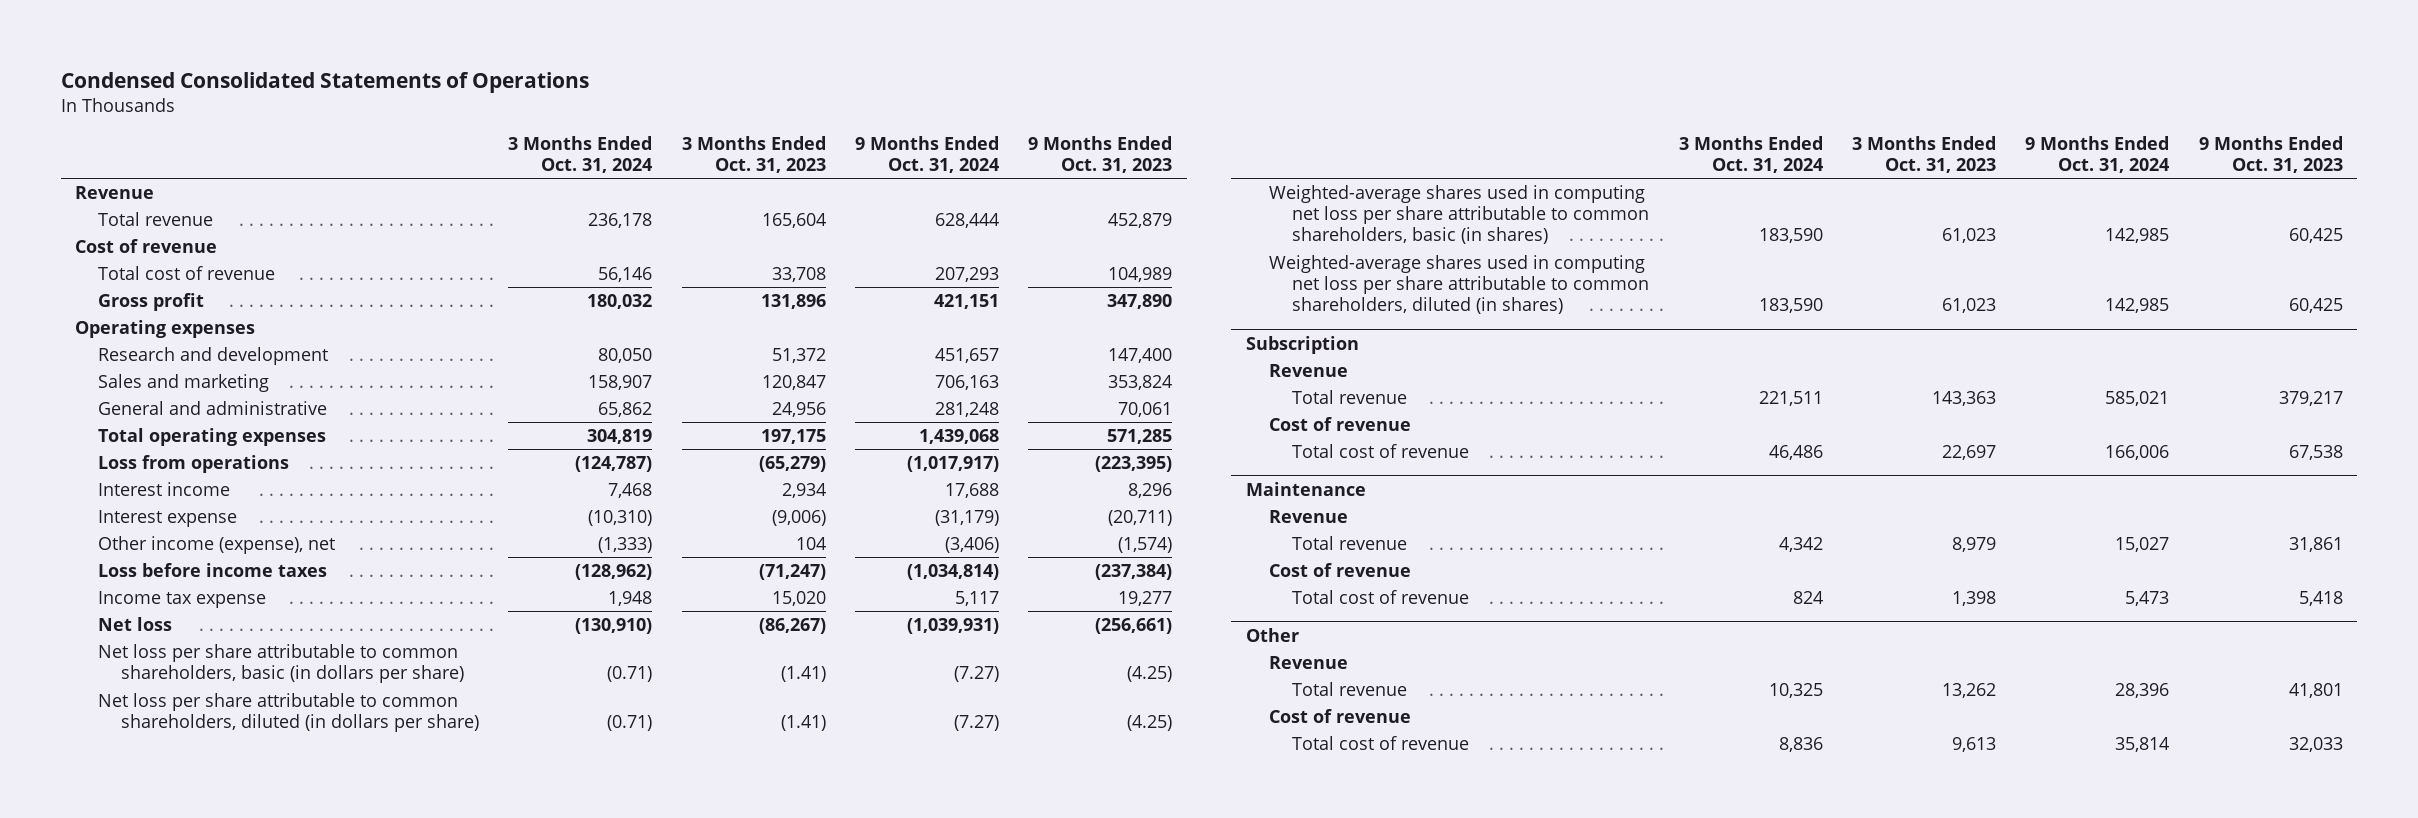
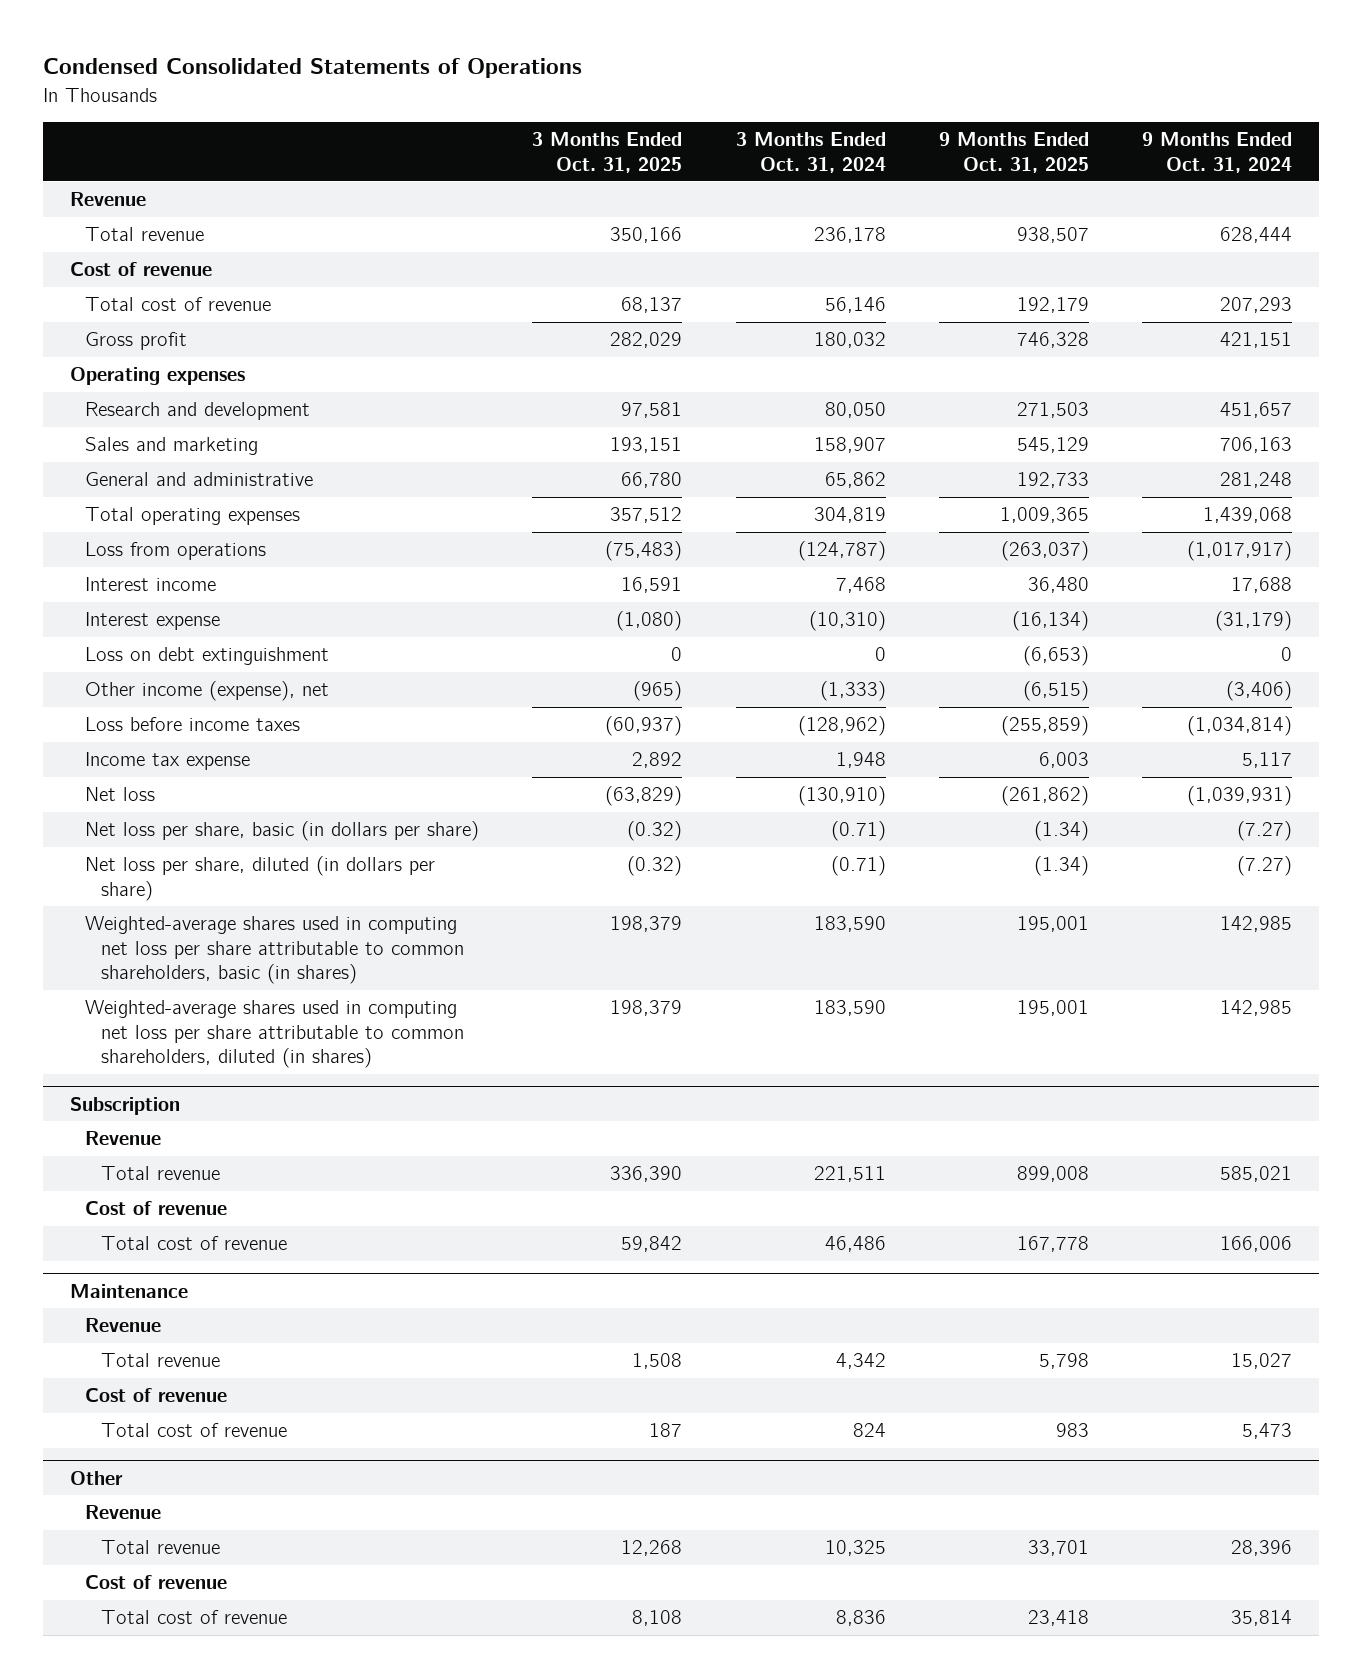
[681,135,826,173] 3 Months Ended Oct. 31, 2023 -> none
[1028,135,1173,173] 9 Months Ended Oct. 31, 2023 -> none
none -> [532,131,683,173] 3 Months Ended Oct. 31, 2025
none -> [938,131,1089,173] 9 Months Ended Oct. 31, 2025
none -> [85,647,330,666] Loss on debt extinguishment
[98,643,465,684] Net loss per share attributable to common shareholders, basic (in dollars per share) -> [85,821,480,842] Net loss per share, basic (in dollars per share)
[98,692,480,733] Net loss per share attributable to common shareholders, diluted (in dollars per share) -> [85,856,436,901] Net loss per share, diluted (in dollars per share)

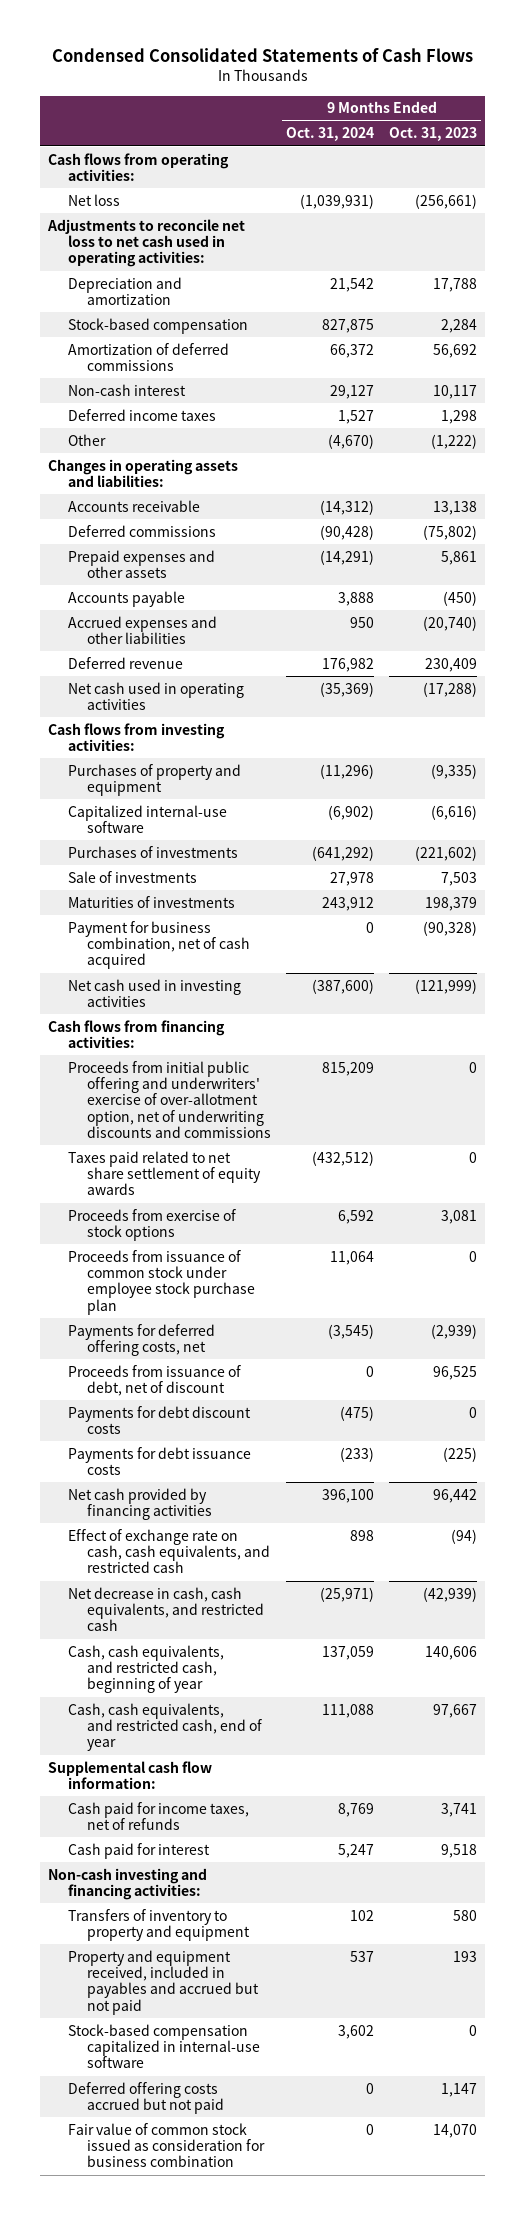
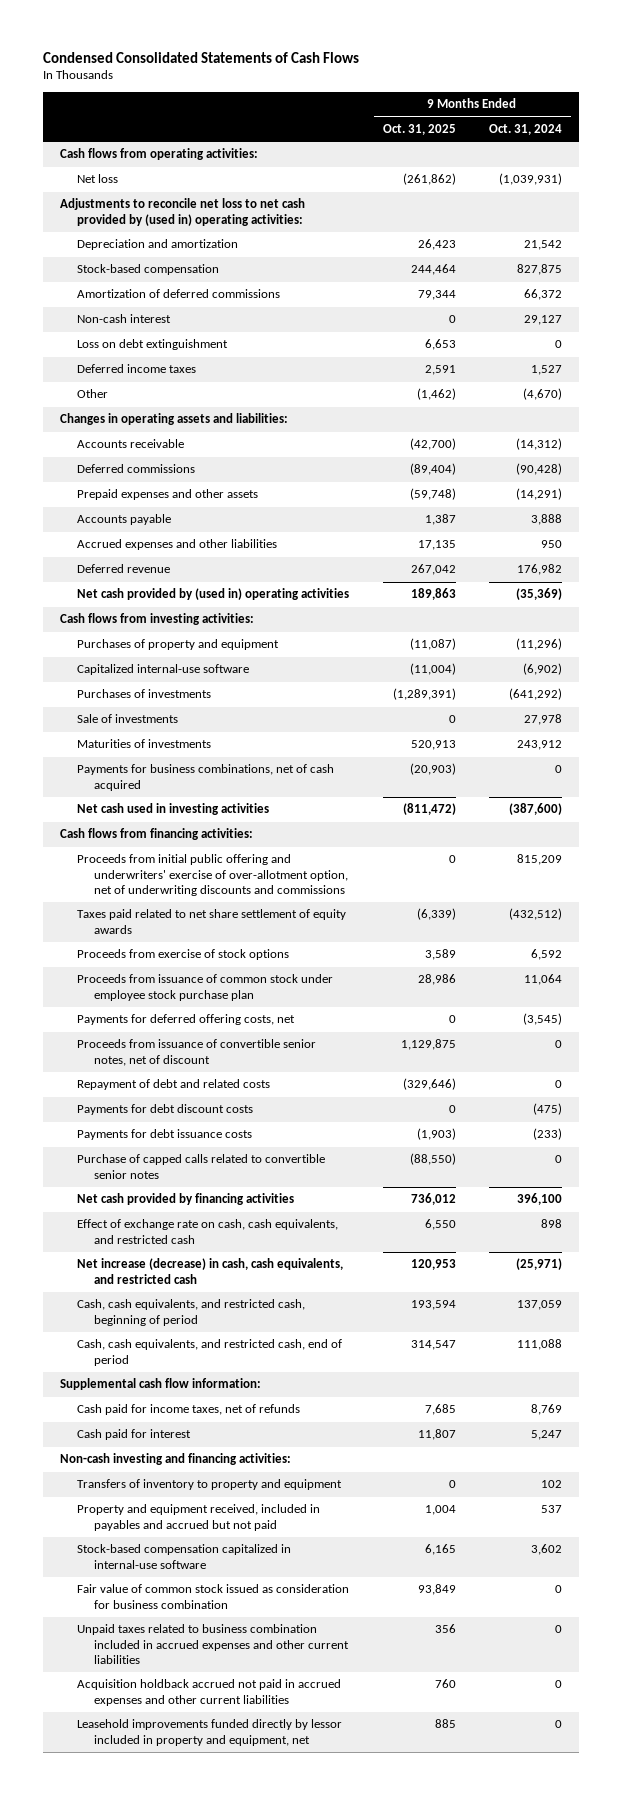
[389,127,478,142] Oct. 31, 2023 -> none
none -> [382,123,456,135] Oct. 31, 2025
[46,218,245,268] Adjustments to reconcile net loss to net cash used in operating activities: -> [60,198,306,226] Adjustments to reconcile net loss to net cash provided by (used in) operating activities:
none -> [76,339,228,351] Loss on debt extinguishment
[67,681,244,711] Net cash used in operating activities -> [76,588,349,601] Net cash provided by (used in) operating activities
[67,920,251,970] Payment for business combination, net of cash acquired -> [76,764,334,791] Payments for business combinations, net of cash acquired
[67,1364,241,1397] Proceeds from issuance of debt, net of discount -> [76,1039,316,1066] Proceeds from issuance of convertible senior notes, net of discount
none -> [76,1079,270,1091] Repayment of debt and related costs
none -> [76,1154,325,1179] Purchase of capped calls related to convertible senior notes
[67,1586,265,1632] Net decrease in cash, cash equivalents, and restricted cash -> [76,1258,343,1284] Net increase (decrease) in cash, cash equivalents, and restricted cash
[67,1644,224,1694] Cash, cash equivalents, and restricted cash, beginning of year -> [76,1299,305,1326] Cash, cash equivalents, and restricted cash, beginning of period
[67,1702,263,1752] Cash, cash equivalents, and restricted cash, end of year -> [76,1339,342,1366] Cash, cash equivalents, and restricted cash, end of period
[67,2081,225,2115] Deferred offering costs accrued but not paid -> none
none -> [76,1624,349,1665] Unpaid taxes related to business combination included in accrued expenses and other current liabilities
none -> [76,1679,341,1706] Acquisition holdback accrued not paid in accrued expenses and other current liabilities
none -> [76,1719,342,1746] Leasehold improvements funded directly by lessor included in property and equipment, net

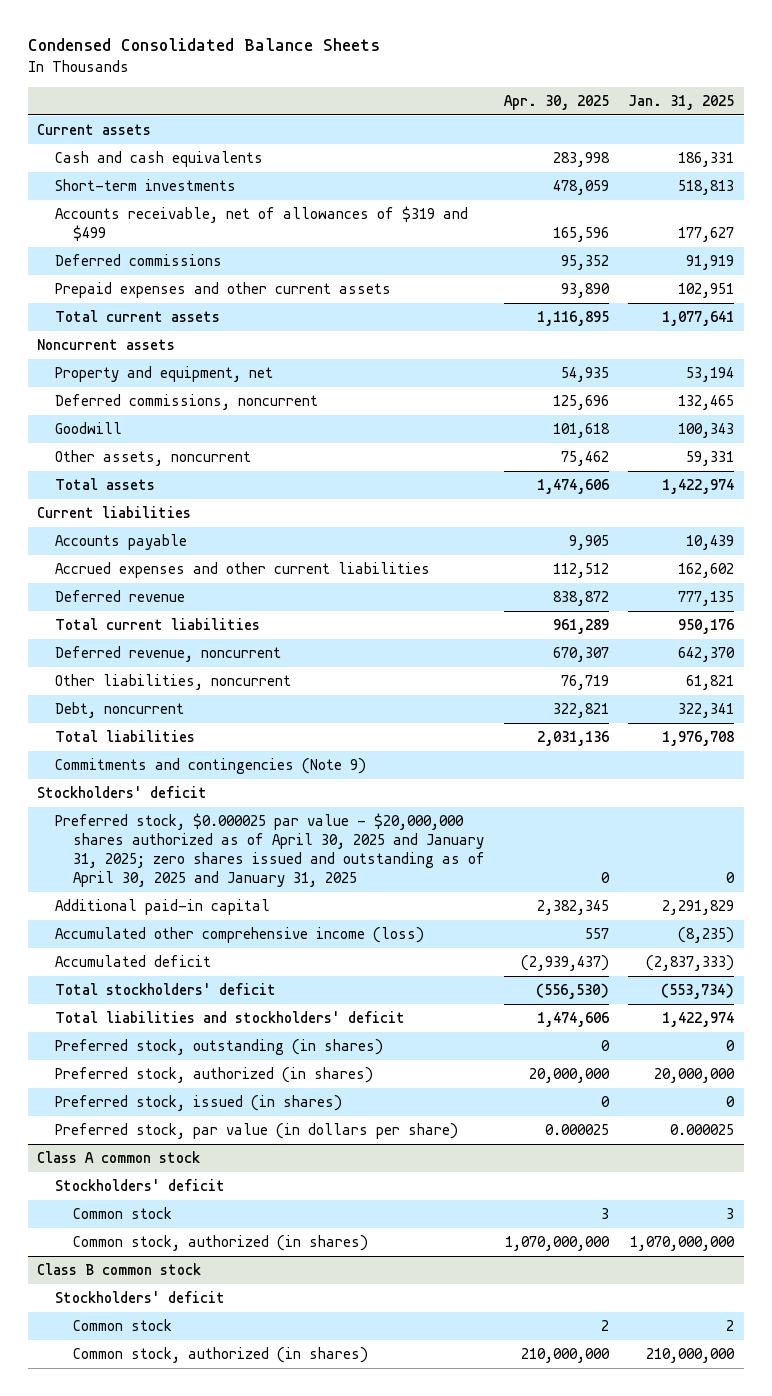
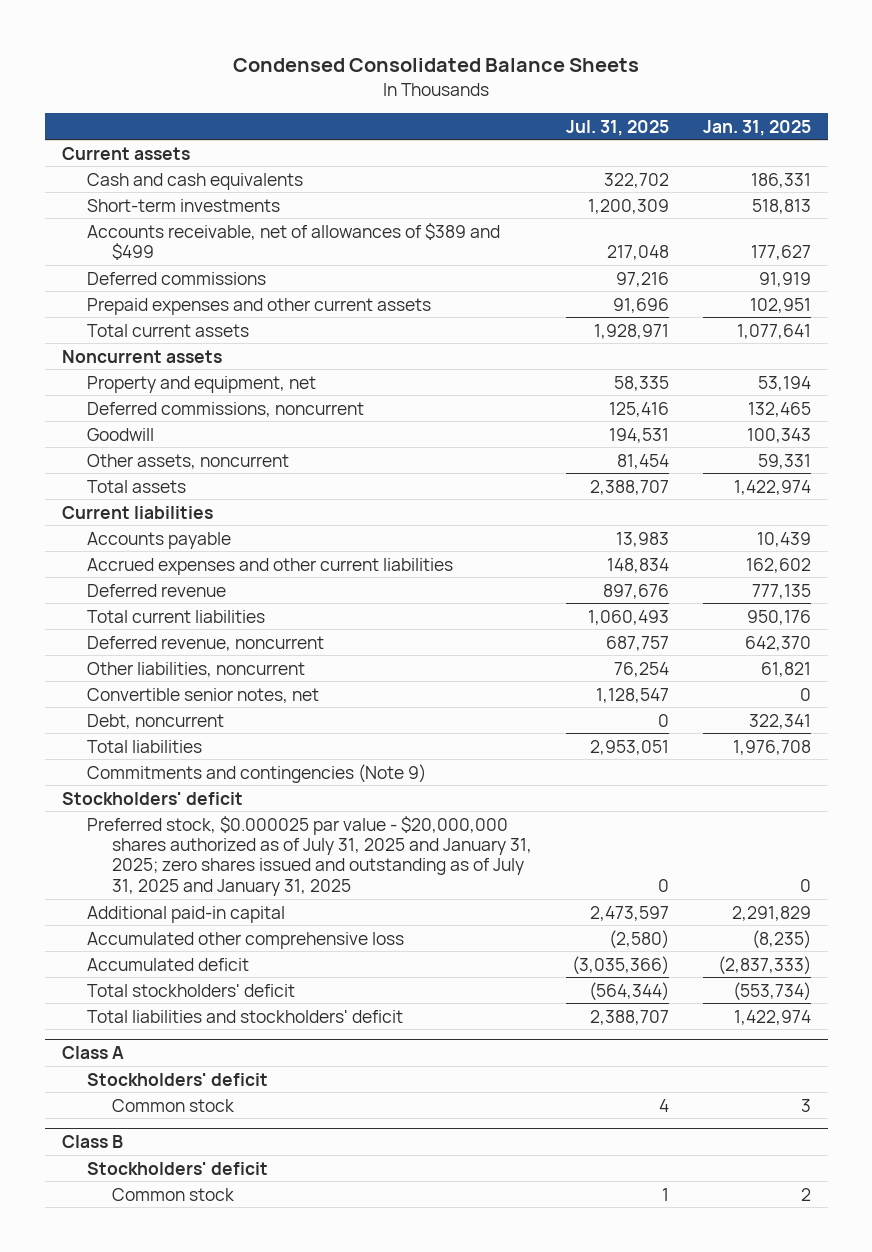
[504,94,610,110] Apr. 30, 2025 -> none
none -> [565,119,669,136] Jul. 31, 2025
[55,206,469,242] Accounts receivable, net of allowances of $319 and $499 -> [86,222,500,260] Accounts receivable, net of allowances of $389 and $499
none -> [86,687,319,703] Convertible senior notes, net
[55,813,485,887] Preferred stock, $0.000025 par value - $20,000,000 shares authorized as of April 30, 2025 and January 31, 2025; zero shares issued and outstanding as of April 30, 2025 and January 31, 2025 -> [86,815,532,896] Preferred stock, $0.000025 par value - $20,000,000 shares authorized as of July 31, 2025 and January 31, 2025; zero shares issued and outstanding as of July 31, 2025 and January 31, 2025
[55,927,425,944] Accumulated other comprehensive income (loss) -> [86,931,404,949] Accumulated other comprehensive loss
[55,1039,384,1056] Preferred stock, outstanding (in shares) -> none
[55,1067,374,1084] Preferred stock, authorized (in shares) -> none
[55,1095,343,1112] Preferred stock, issued (in shares) -> none
[55,1123,459,1140] Preferred stock, par value (in dollars per share) -> none
[37,1151,201,1164] Class A common stock -> [61,1045,124,1059] Class A
[72,1235,368,1252] Common stock, authorized (in shares) -> none
[37,1263,202,1276] Class B common stock -> [61,1134,123,1148] Class B
[72,1347,368,1364] Common stock, authorized (in shares) -> none

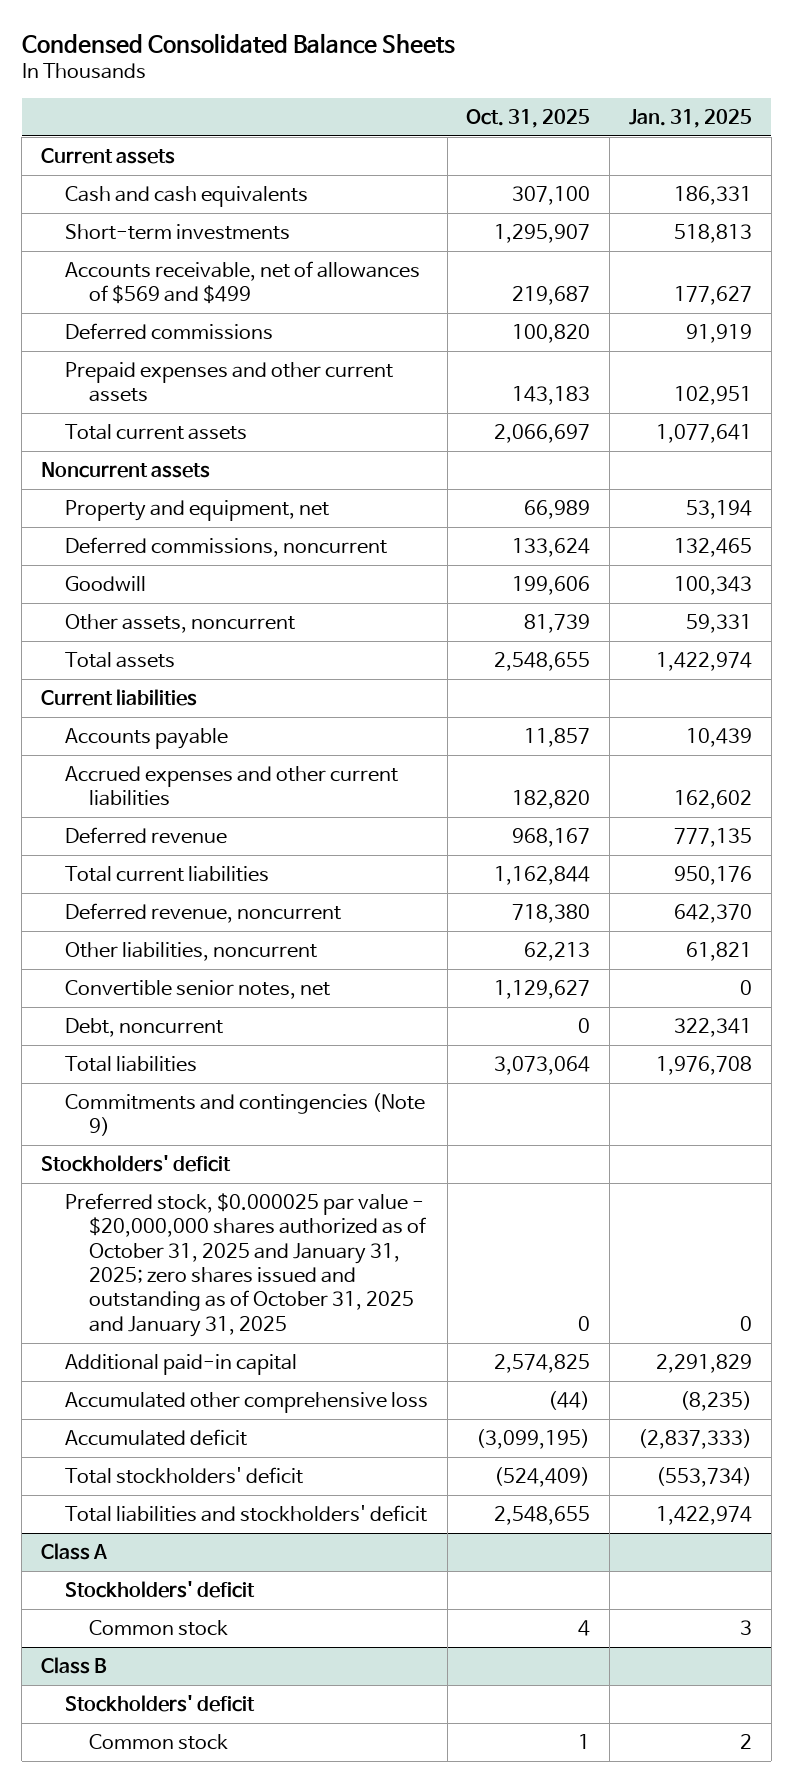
[565,119,669,136] Jul. 31, 2025 -> none
none -> [466,108,591,128] Oct. 31, 2025
[86,222,500,260] Accounts receivable, net of allowances of $389 and $499 -> [64,261,420,305] Accounts receivable, net of allowances of $569 and $499
[86,815,532,896] Preferred stock, $0.000025 par value - $20,000,000 shares authorized as of July 31, 2025 and January 31, 2025; zero shares issued and outstanding as of July 31, 2025 and January 31, 2025 -> [64,1193,426,1337] Preferred stock, $0.000025 par value - $20,000,000 shares authorized as of October 31, 2025 and January 31, 2025; zero shares issued and outstanding as of October 31, 2025 and January 31, 2025

